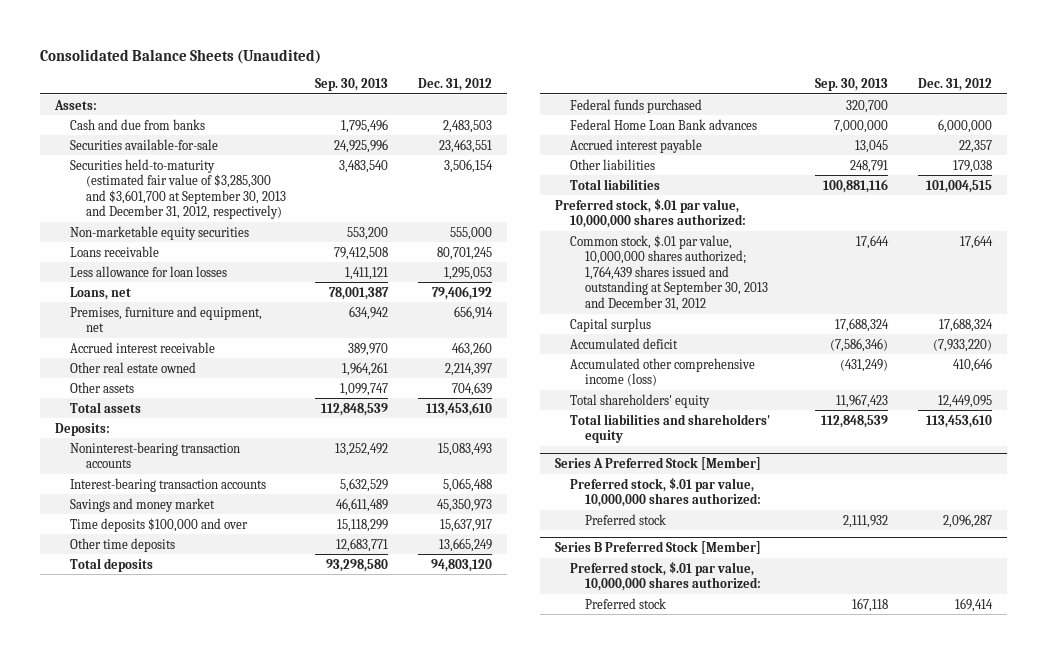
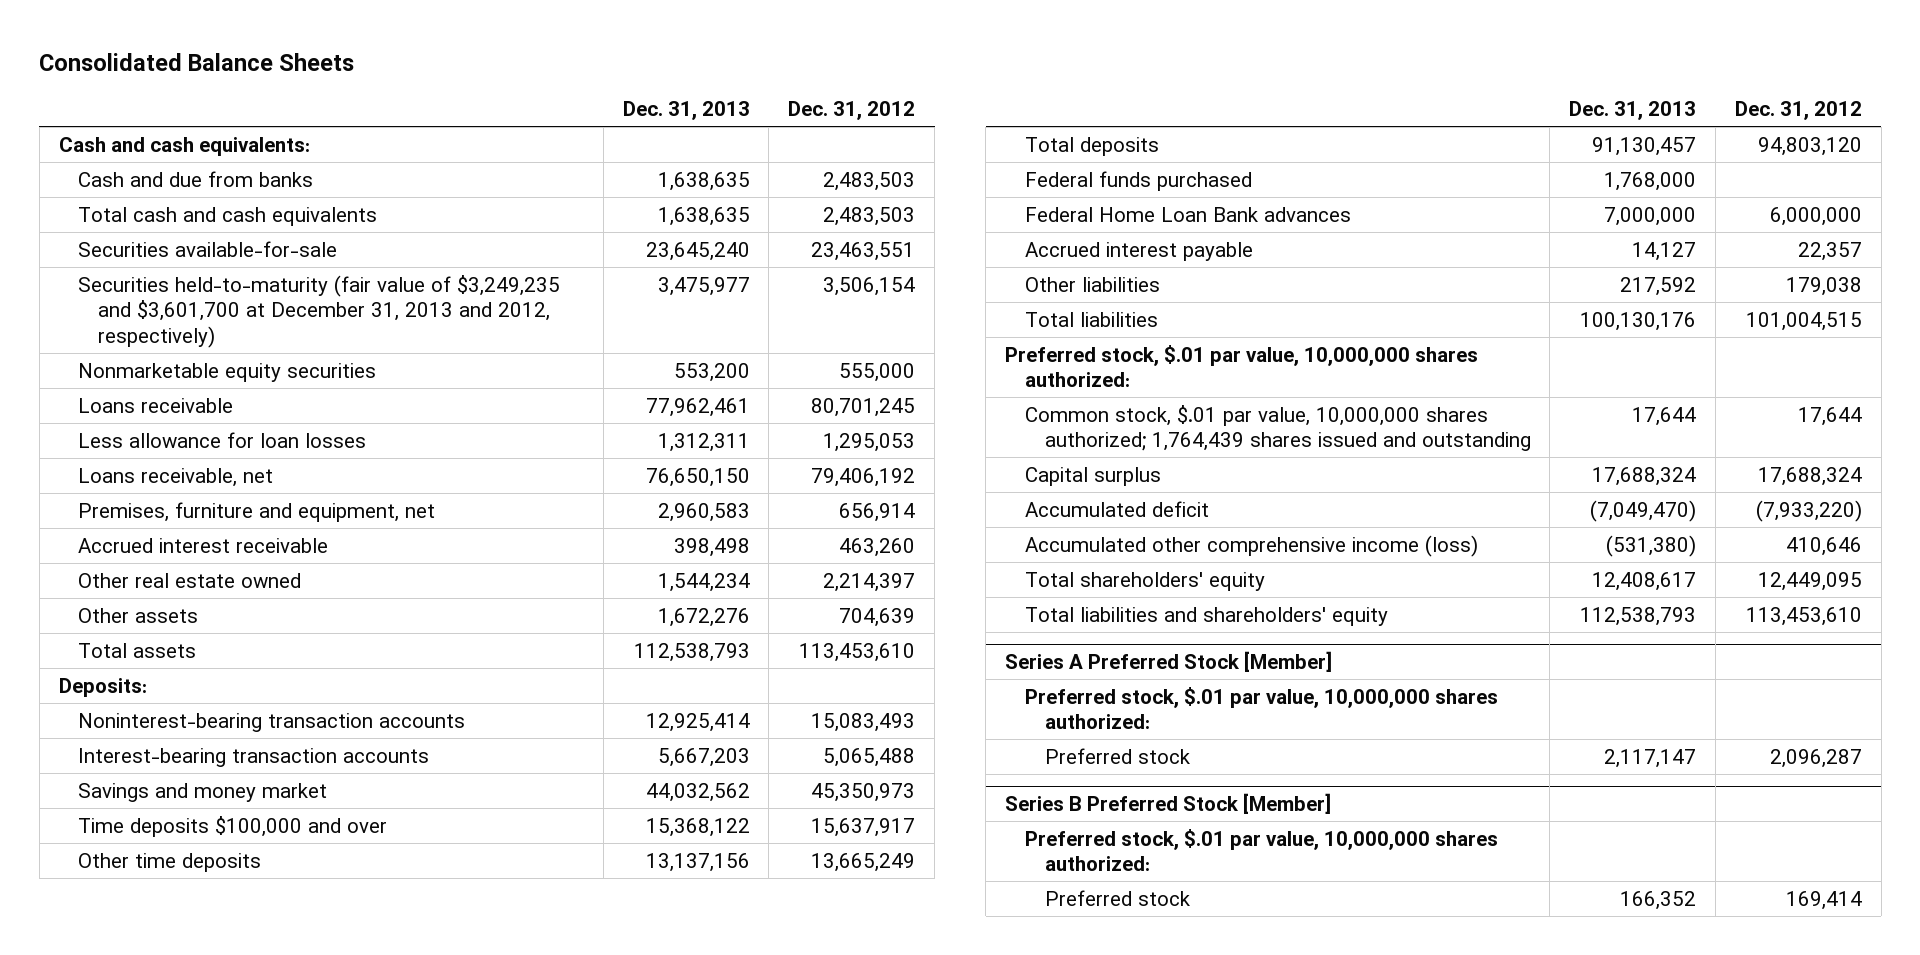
[40,48,322,64] Consolidated Balance Sheets (Unaudited) -> [39,53,355,72] Consolidated Balance Sheets
[315,78,389,92] Sep. 30, 2013 -> none
none -> [622,101,750,121] Dec. 31, 2013
[54,99,98,110] Assets: -> none
none -> [58,136,310,156] Cash and cash equivalents:
none -> [78,206,378,226] Total cash and cash equivalents
[70,158,286,220] Securities held-to-maturity (estimated fair value of $3,285,300 and $3,601,700 at September 30, 2013 and December 31, 2012, respectively) -> [78,274,561,349] Securities held-to-maturity (fair value of $3,249,235 and $3,601,700 at December 31, 2013 and 2012, respectively)
[70,225,250,240] Non-marketable equity securities -> [78,362,377,382] Nonmarketable equity securities
[70,286,132,300] Loans, net -> [78,467,274,487] Loans receivable, net
[569,234,768,312] Common stock, $.01 par value, 10,000,000 shares authorized; 1,764,439 shares issued and outstanding at September 30, 2013 and December 31, 2012 -> [1024,404,1531,452] Common stock, $.01 par value, 10,000,000 shares authorized; 1,764,439 shares issued and outstanding

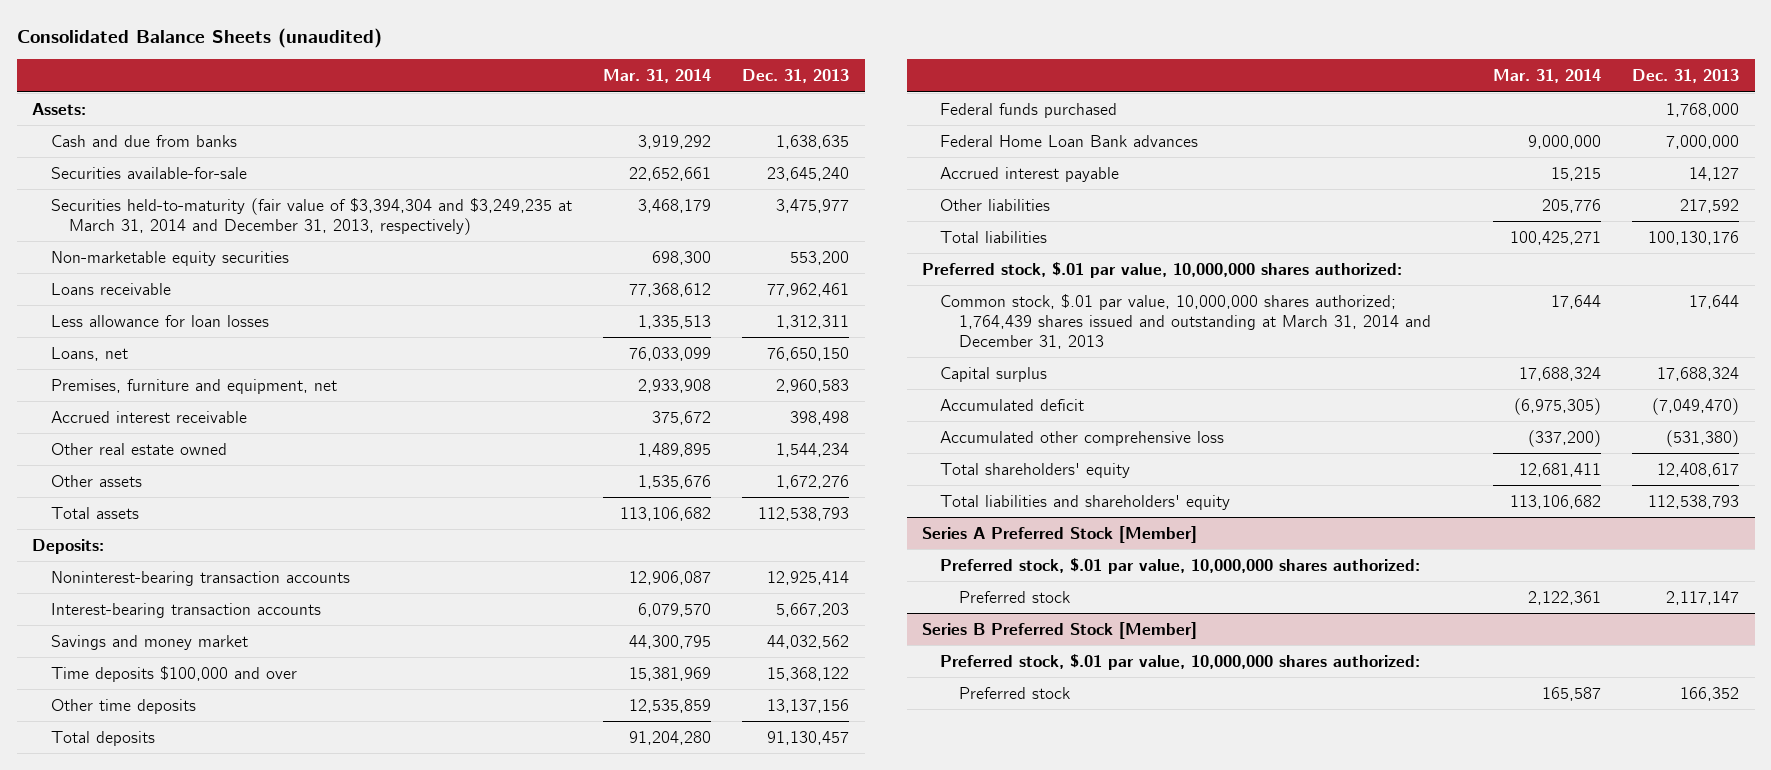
[39,53,355,72] Consolidated Balance Sheets -> [16,27,382,48] Consolidated Balance Sheets (unaudited)
[788,101,916,121] Dec. 31, 2012 -> none
none -> [602,69,711,84] Mar. 31, 2014
[58,136,310,156] Cash and cash equivalents: -> none
none -> [32,102,87,115] Assets:
[78,206,378,226] Total cash and cash equivalents -> none
[78,274,561,349] Securities held-to-maturity (fair value of $3,249,235 and $3,601,700 at December 31, 2013 and 2012, respectively) -> [50,197,572,235] Securities held-to-maturity (fair value of $3,394,304 and $3,249,235 at March 31, 2014 and December 31, 2013, respectively)
[78,362,377,382] Nonmarketable equity securities -> [50,250,289,266] Non-marketable equity securities
[78,467,274,487] Loans receivable, net -> [50,346,128,361] Loans, net
[1024,404,1531,452] Common stock, $.01 par value, 10,000,000 shares authorized; 1,764,439 shares issued and outstanding -> [940,293,1431,349] Common stock, $.01 par value, 10,000,000 shares authorized; 1,764,439 shares issued and outstanding at March 31, 2014 and December 31, 2013
[1024,534,1478,557] Accumulated other comprehensive income (loss) -> [940,430,1225,446] Accumulated other comprehensive loss

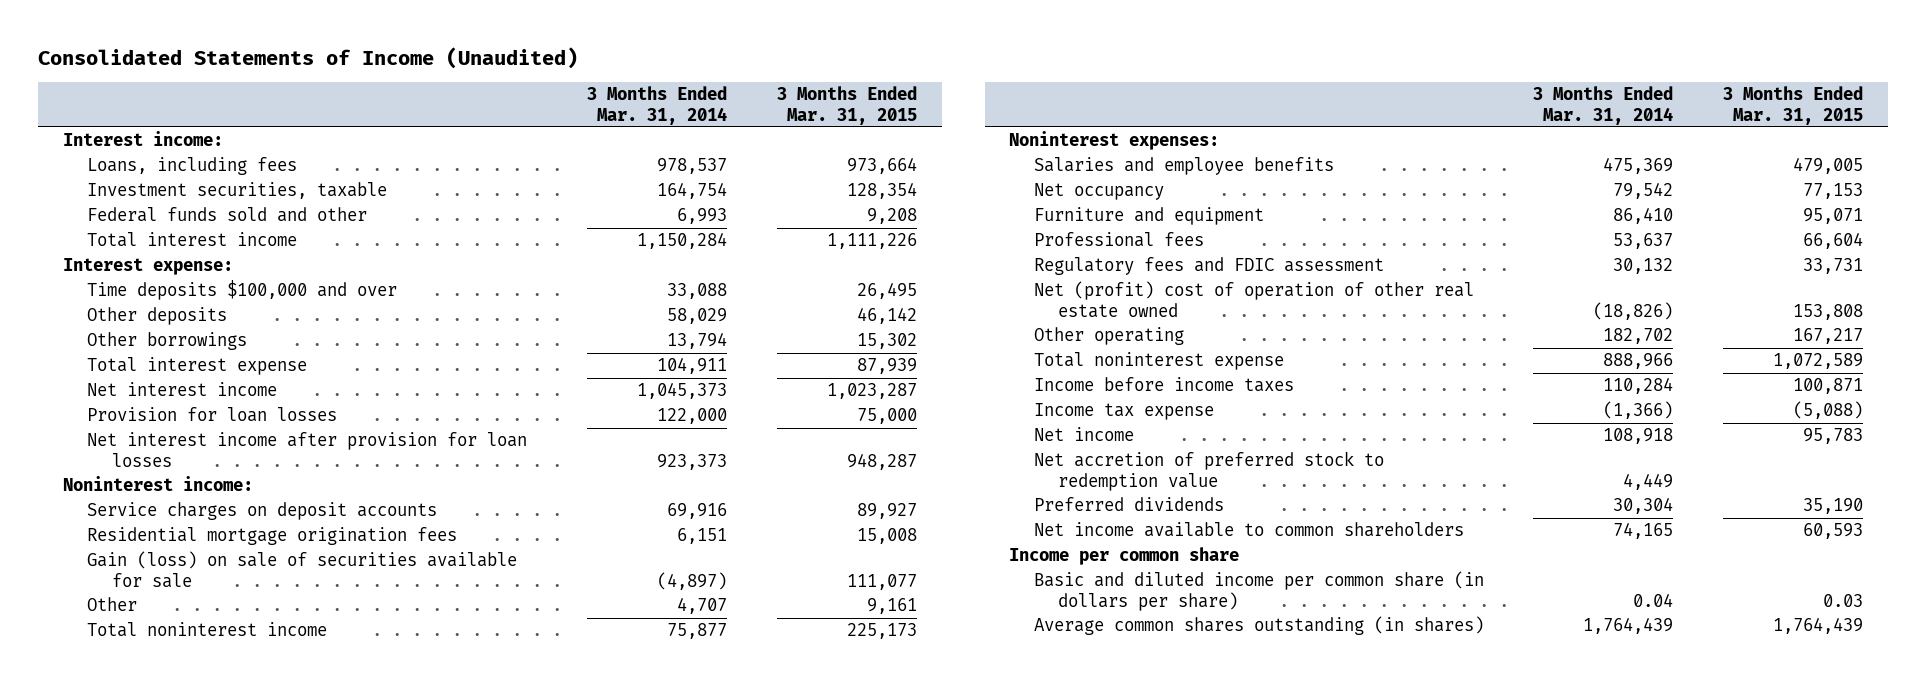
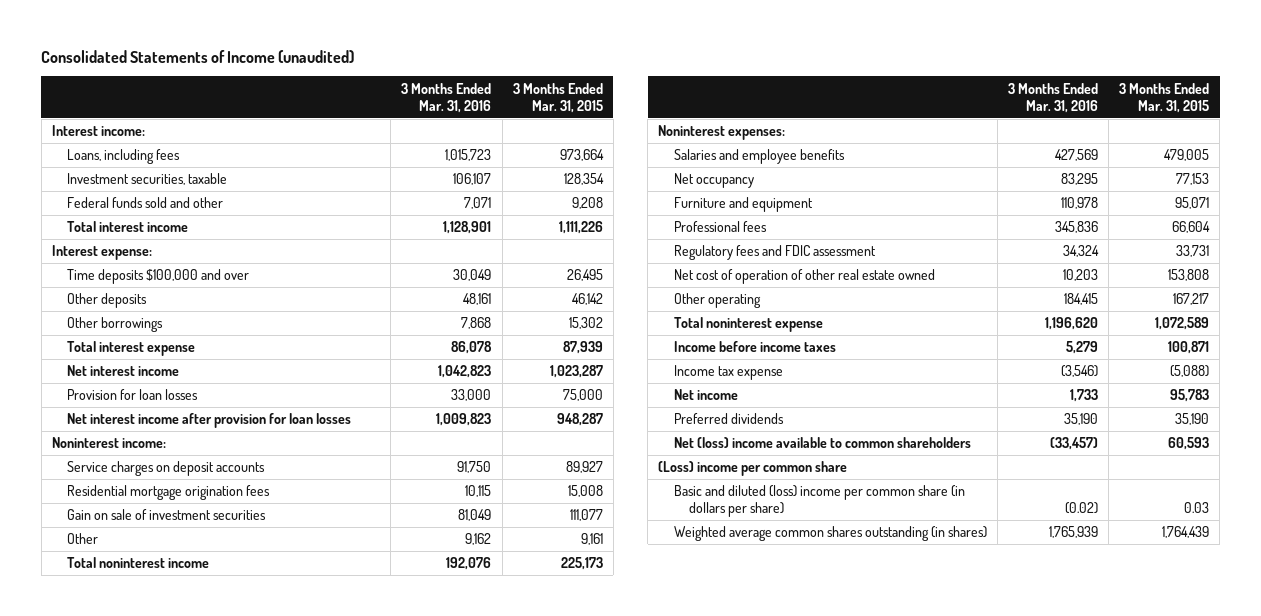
[38,46,579,69] Consolidated Statements of Income (Unaudited) -> [41,49,355,63] Consolidated Statements of Income (unaudited)
[587,86,728,125] 3 Months Ended Mar. 31, 2014 -> none
none -> [401,82,492,113] 3 Months Ended Mar. 31, 2016
[87,551,518,588] Gain (loss) on sale of securities available for sale -> [67,509,267,521] Gain on sale of investment securities
[1033,281,1474,318] Net (profit) cost of operation of other real estate owned -> [673,269,935,285] Net cost of operation of other real estate owned
[1033,451,1384,491] Net accretion of preferred stock to redemption value -> none
[1033,522,1464,538] Net income available to common shareholders -> [673,437,971,449] Net (loss) income available to common shareholders
[1009,547,1240,566] Income per common share -> [658,461,848,477] (Loss) income per common share
[1033,571,1484,611] Basic and diluted income per common share (in dollars per share) -> [673,485,965,518] Basic and diluted (loss) income per common share (in dollars per share)
[1033,616,1484,636] Average common shares outstanding (in shares) -> [673,526,987,542] Weighted average common shares outstanding (in shares)

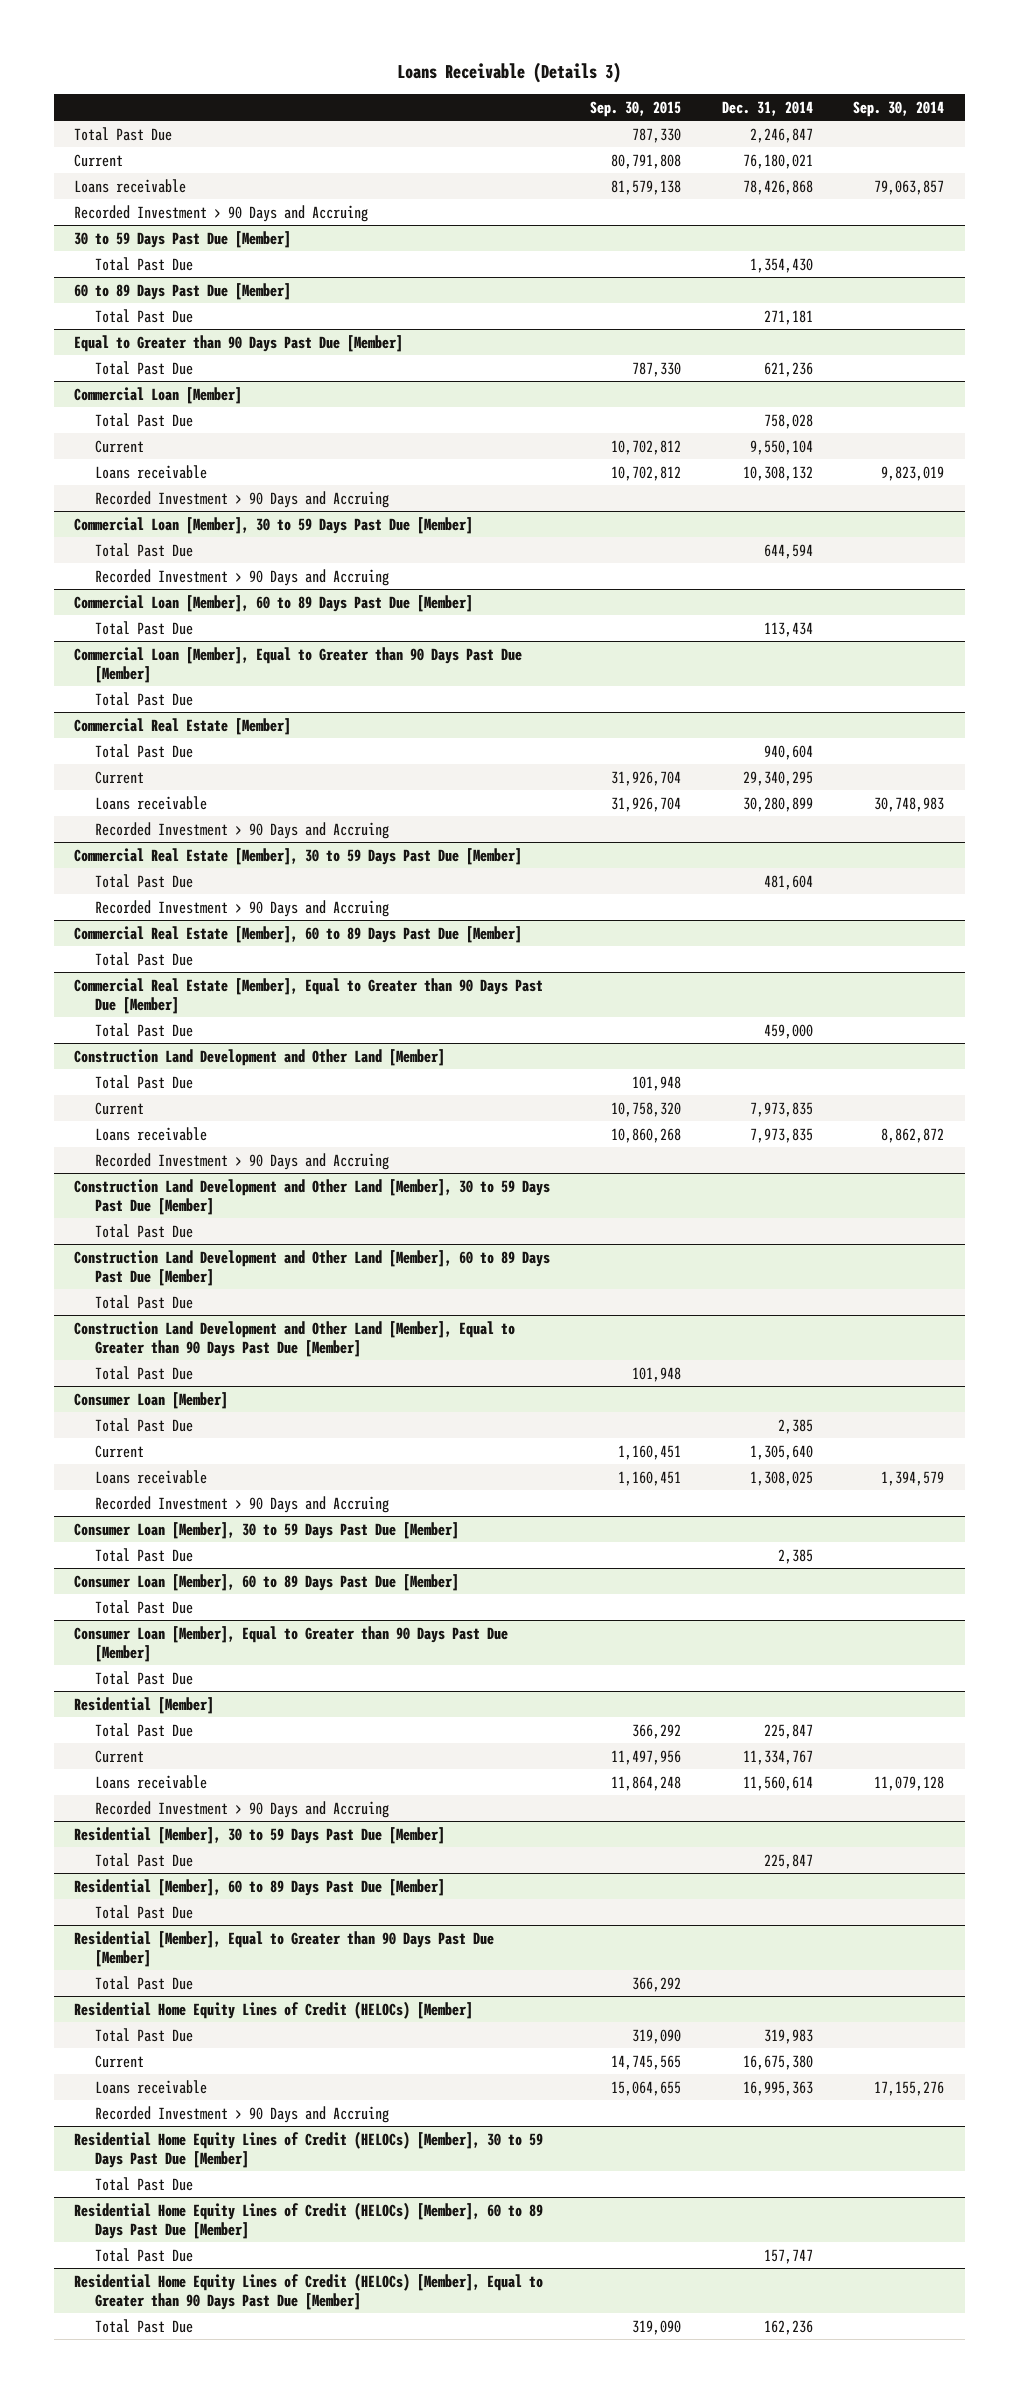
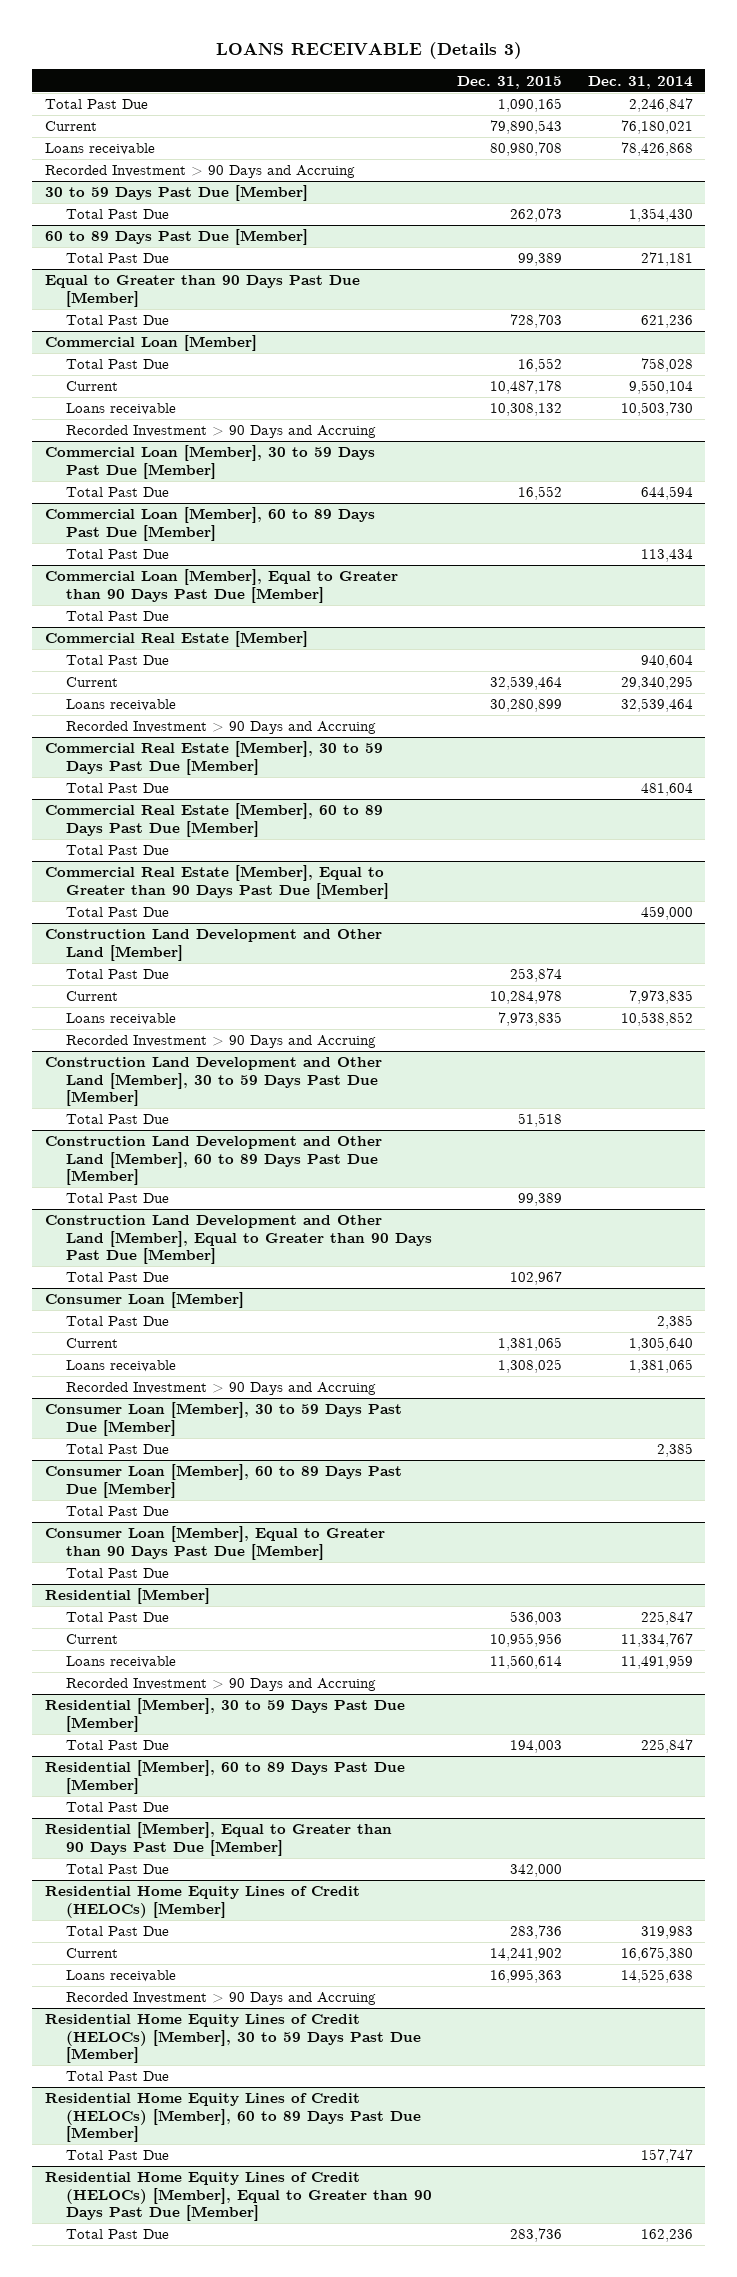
[397,62,622,84] Loans Receivable (Details 3) -> [215,41,522,59] LOANS RECEIVABLE (Details 3)
[590,100,682,117] Sep. 30, 2015 -> none
[853,100,945,117] Sep. 30, 2014 -> none
none -> [457,75,563,89] Dec. 31, 2015
[742,465,813,481] 10,308,132 -> [620,402,693,417] 10,503,730
[94,568,389,586] Recorded Investment > 90 Days and Accruing -> none
[742,796,813,812] 30,280,899 -> [620,698,693,713] 32,539,464
[94,899,389,917] Recorded Investment > 90 Days and Accruing -> none
[749,1127,813,1143] 7,973,835 -> [620,1012,693,1027] 10,538,852
[749,1470,813,1486] 1,308,025 -> [628,1359,693,1374] 1,381,065
[742,1775,813,1791] 11,560,614 -> [620,1655,693,1670] 11,491,959
[742,2080,813,2096] 16,995,363 -> [620,1969,693,1984] 14,525,638

